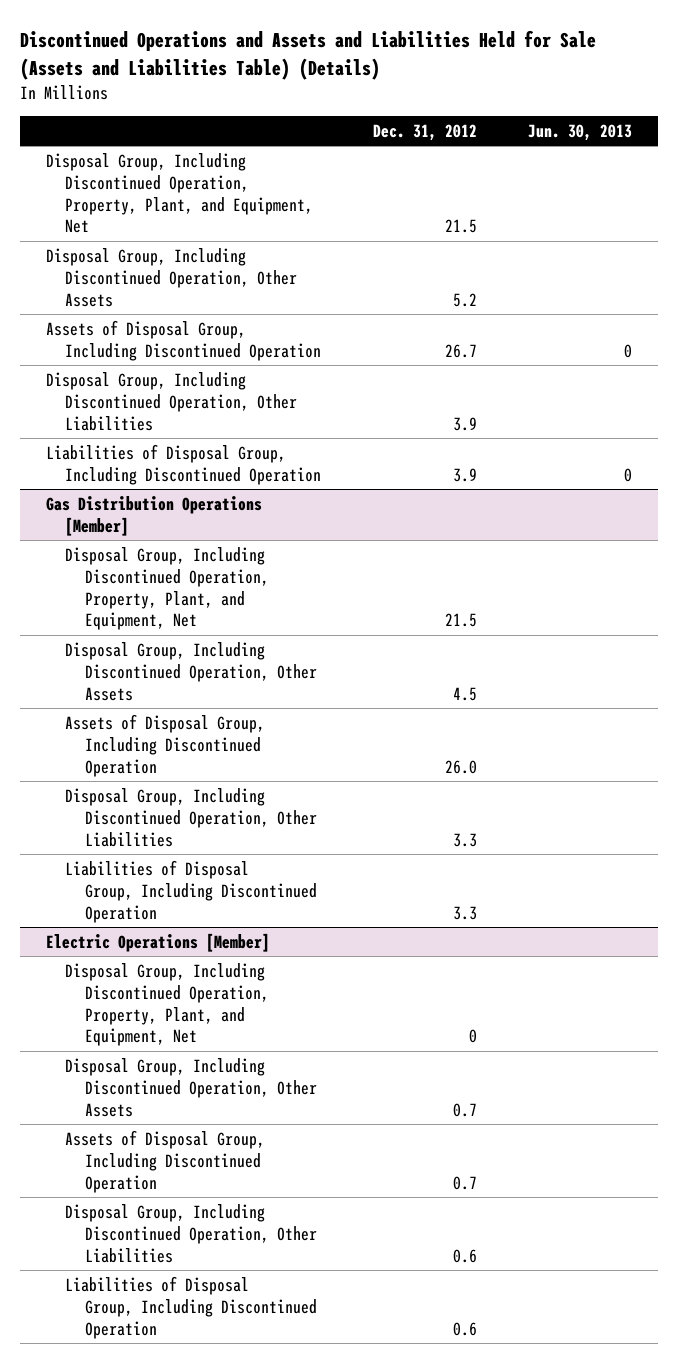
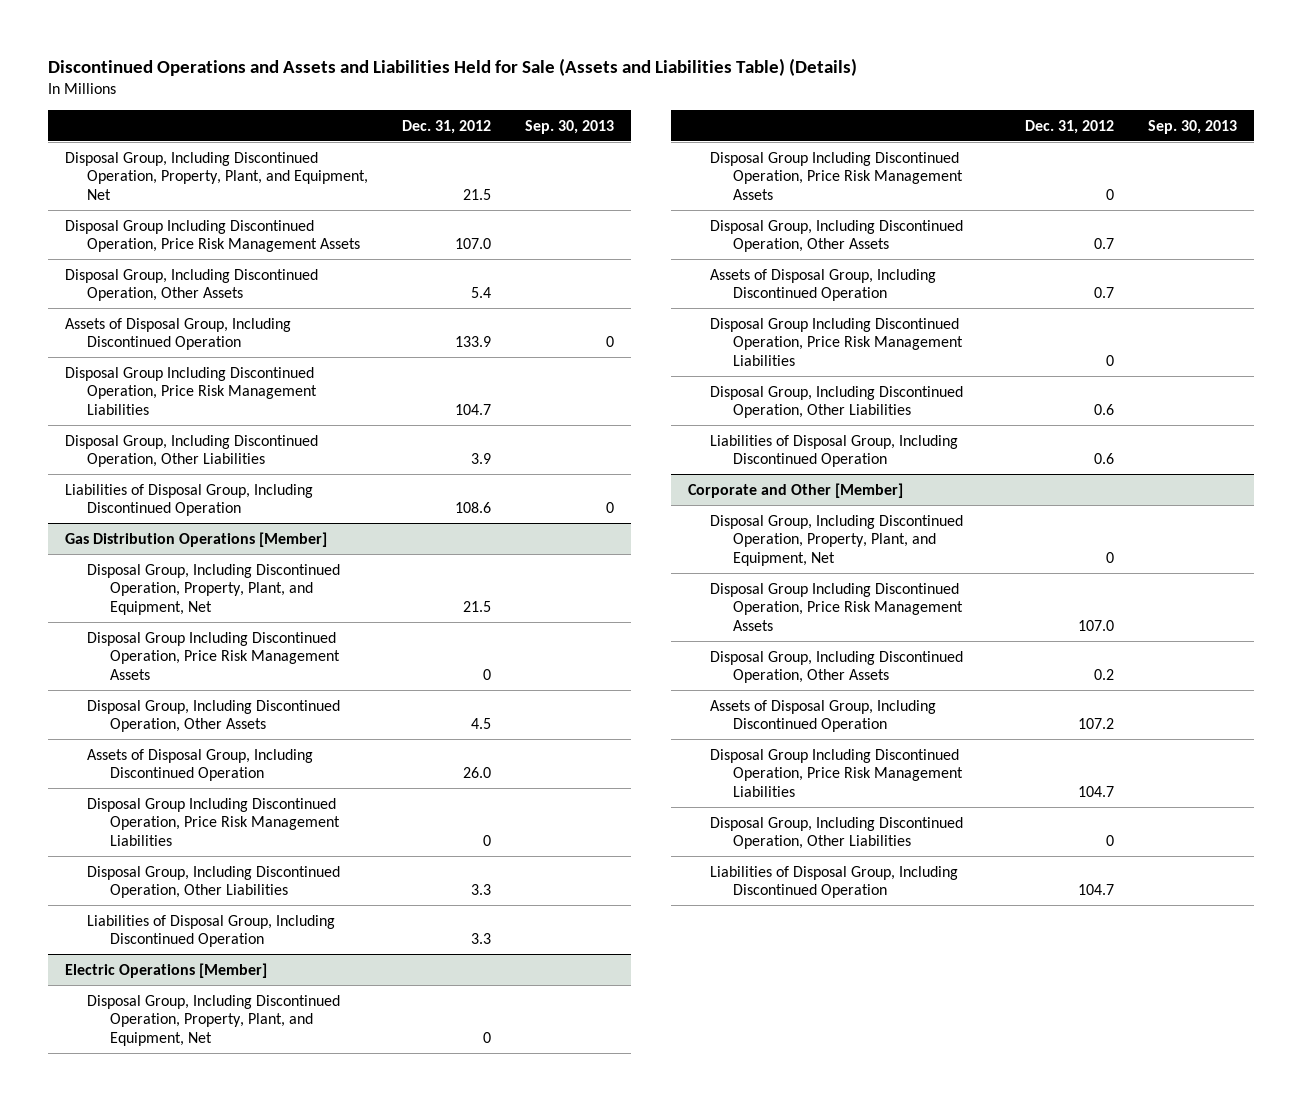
[528,123,633,141] Jun. 30, 2013 -> none
none -> [525,119,615,134] Sep. 30, 2013
none -> [64,219,361,253] Disposal Group Including Discontinued Operation, Price Risk Management Assets
[452,292,477,307] 5.2 -> [471,287,492,299] 5.4
[444,343,477,358] 26.7 -> [455,336,492,348] 133.9
none -> [64,366,318,415] Disposal Group Including Discontinued Operation, Price Risk Management Liabilities
[452,467,477,482] 3.9 -> [455,502,492,514] 108.6
none -> [87,631,340,680] Disposal Group Including Discontinued Operation, Price Risk Management Assets
none -> [87,797,340,846] Disposal Group Including Discontinued Operation, Price Risk Management Liabilities
none -> [710,151,963,200] Disposal Group Including Discontinued Operation, Price Risk Management Assets
none -> [710,317,963,366] Disposal Group Including Discontinued Operation, Price Risk Management Liabilities
none -> [687,482,903,498] Corporate and Other [Member]
none -> [710,514,964,566] Disposal Group, Including Discontinued Operation, Property, Plant, and Equipment, Net
none -> [710,582,963,631] Disposal Group Including Discontinued Operation, Price Risk Management Assets
none -> [710,650,964,684] Disposal Group, Including Discontinued Operation, Other Assets
none -> [710,699,937,733] Assets of Disposal Group, Including Discontinued Operation
none -> [710,748,963,797] Disposal Group Including Discontinued Operation, Price Risk Management Liabilities
none -> [710,816,964,850] Disposal Group, Including Discontinued Operation, Other Liabilities
none -> [710,865,959,899] Liabilities of Disposal Group, Including Discontinued Operation

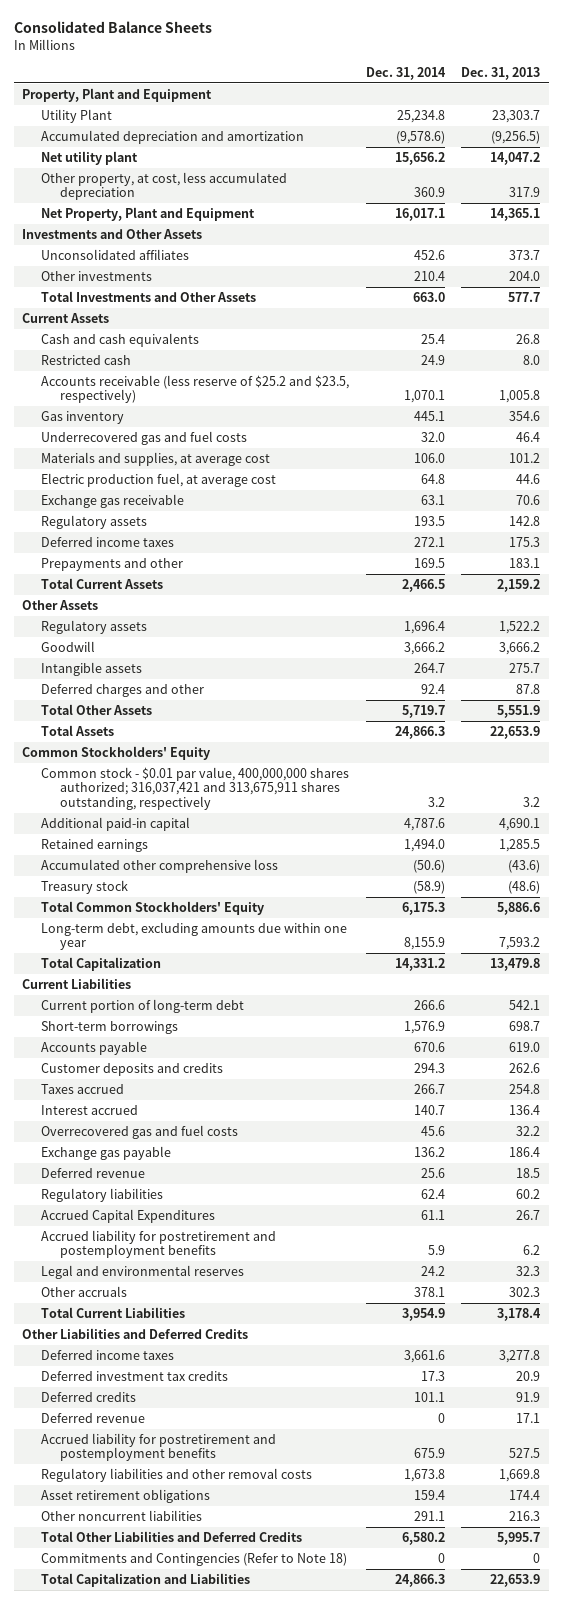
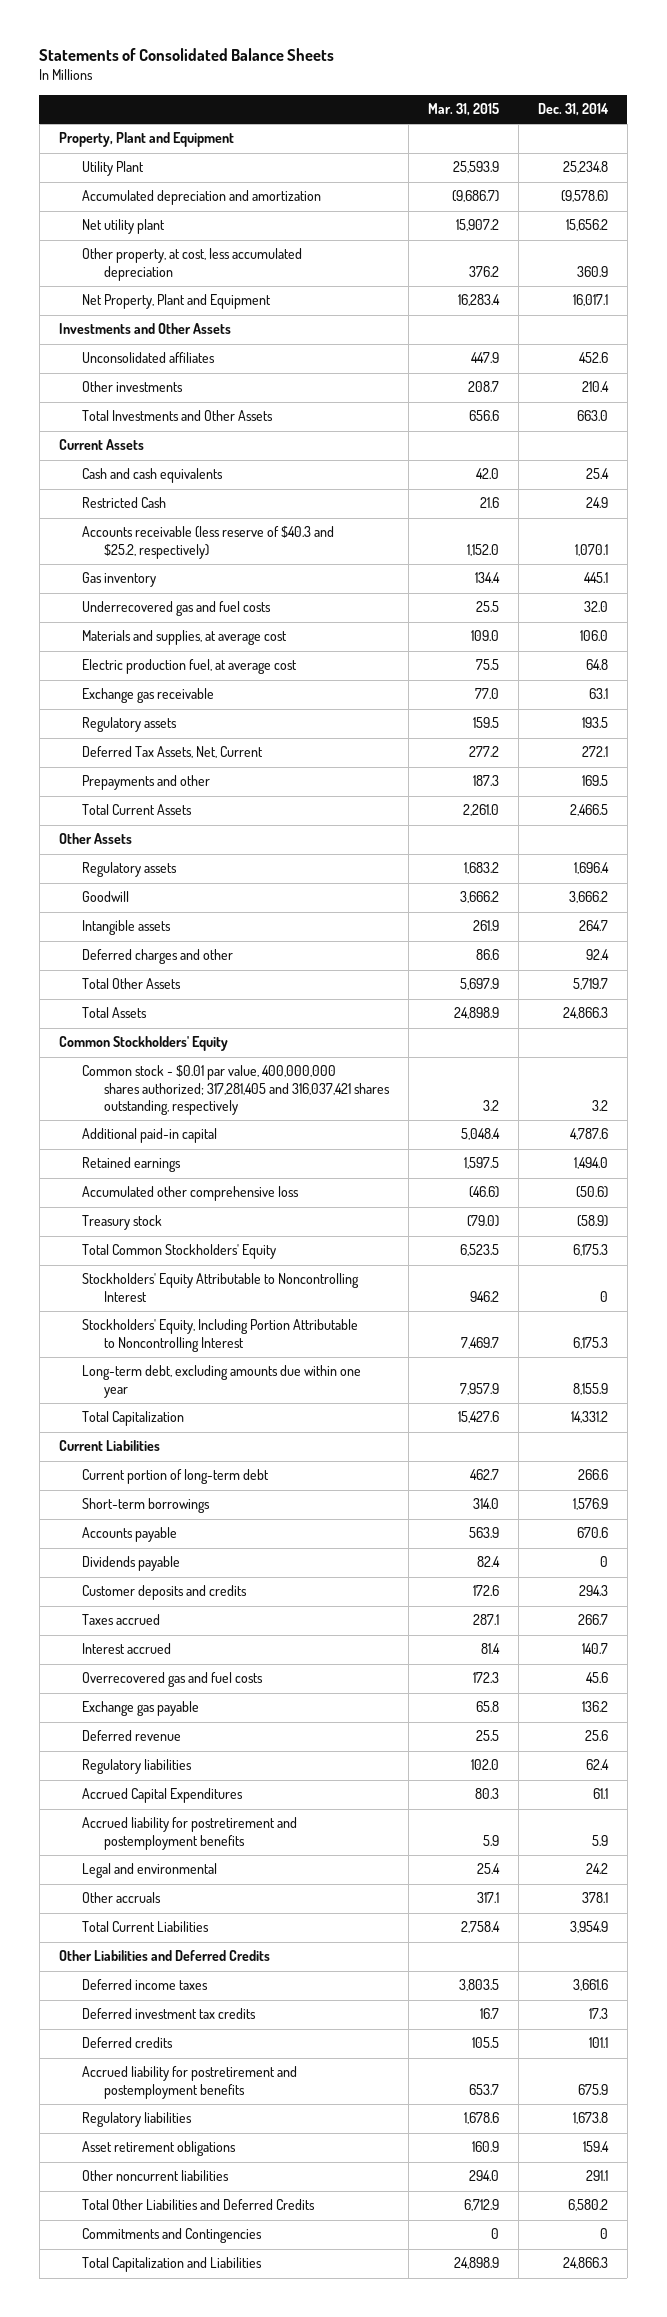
[13,20,212,33] Consolidated Balance Sheets -> [39,48,335,62] Statements of Consolidated Balance Sheets
[461,66,541,80] Dec. 31, 2013 -> none
none -> [428,103,500,117] Mar. 31, 2015
[40,354,131,365] Restricted cash -> [81,497,166,509] Restricted Cash
[40,374,349,404] Accounts receivable (less reserve of $25.2 and $23.5, respectively) -> [81,526,334,559] Accounts receivable (less reserve of $40.3 and $25.2, respectively)
[40,536,174,547] Deferred income taxes -> [81,746,263,759] Deferred Tax Assets, Net, Current
[40,766,349,810] Common stock - $0.01 par value, 400,000,000 shares authorized; 316,037,421 and 313,675,911 shares outstanding, respectively -> [81,1065,391,1116] Common stock - $0.01 par value, 400,000,000 shares authorized; 317,281,405 and 316,037,421 shares outstanding, respectively
none -> [81,1273,359,1302] Stockholders' Equity Attributable to Noncontrolling Interest
none -> [81,1319,358,1352] Stockholders' Equity, Including Portion Attributable to Noncontrolling Interest
none -> [81,1556,180,1572] Dividends payable
[40,1264,244,1279] Legal and environmental reserves -> [81,1863,217,1879] Legal and environmental
[40,1412,145,1423] Deferred revenue -> none
[40,1467,312,1482] Regulatory liabilities and other removal costs -> [81,2112,192,2128] Regulatory liabilities
[40,1552,347,1566] Commitments and Contingencies (Refer to Note 18) -> [81,2228,262,2244] Commitments and Contingencies

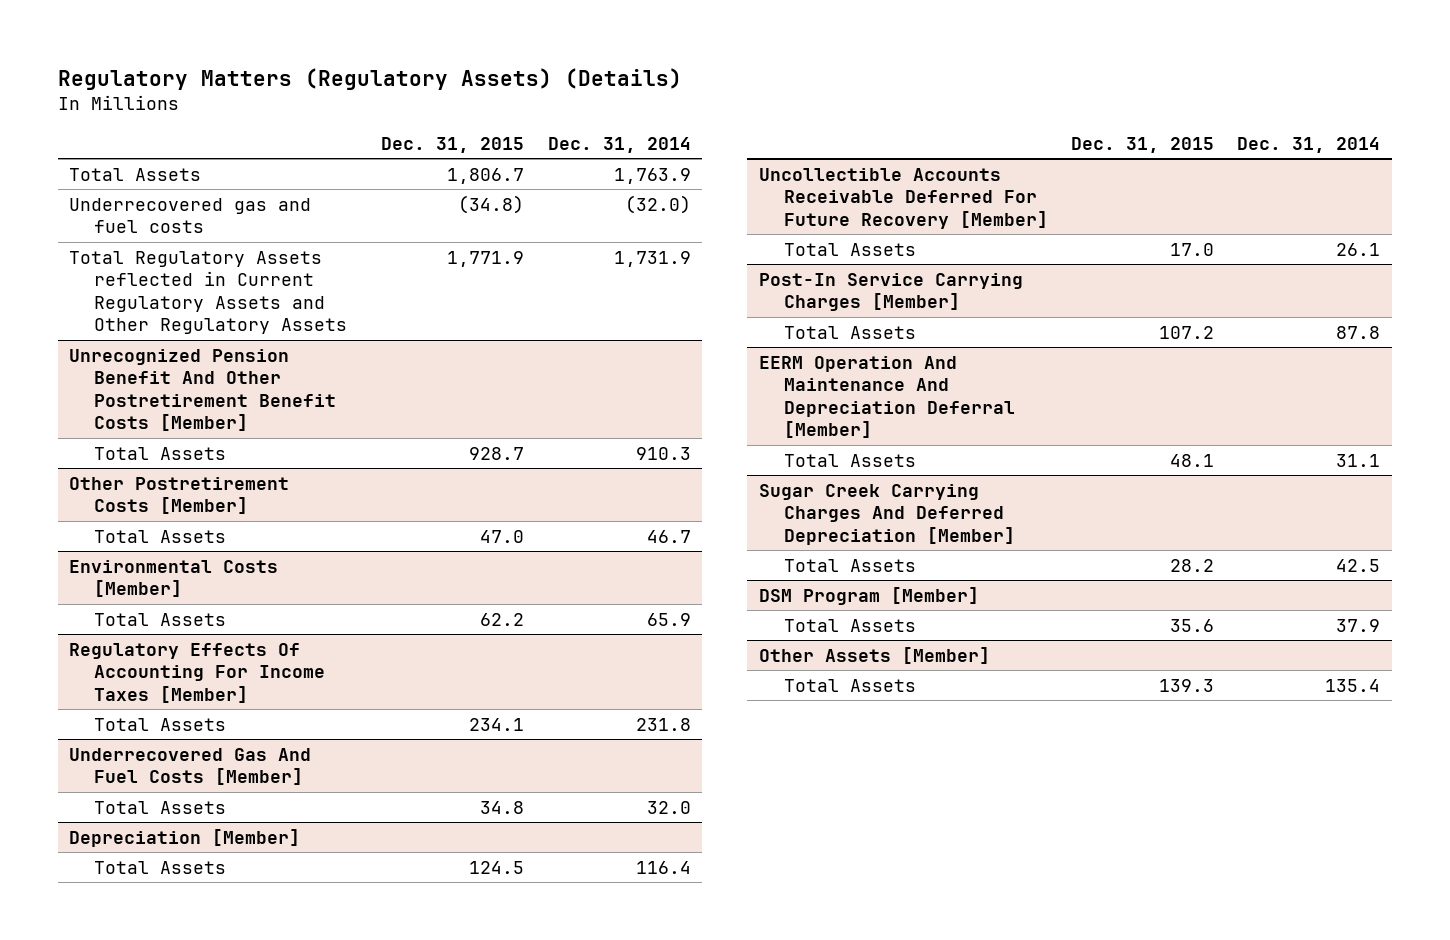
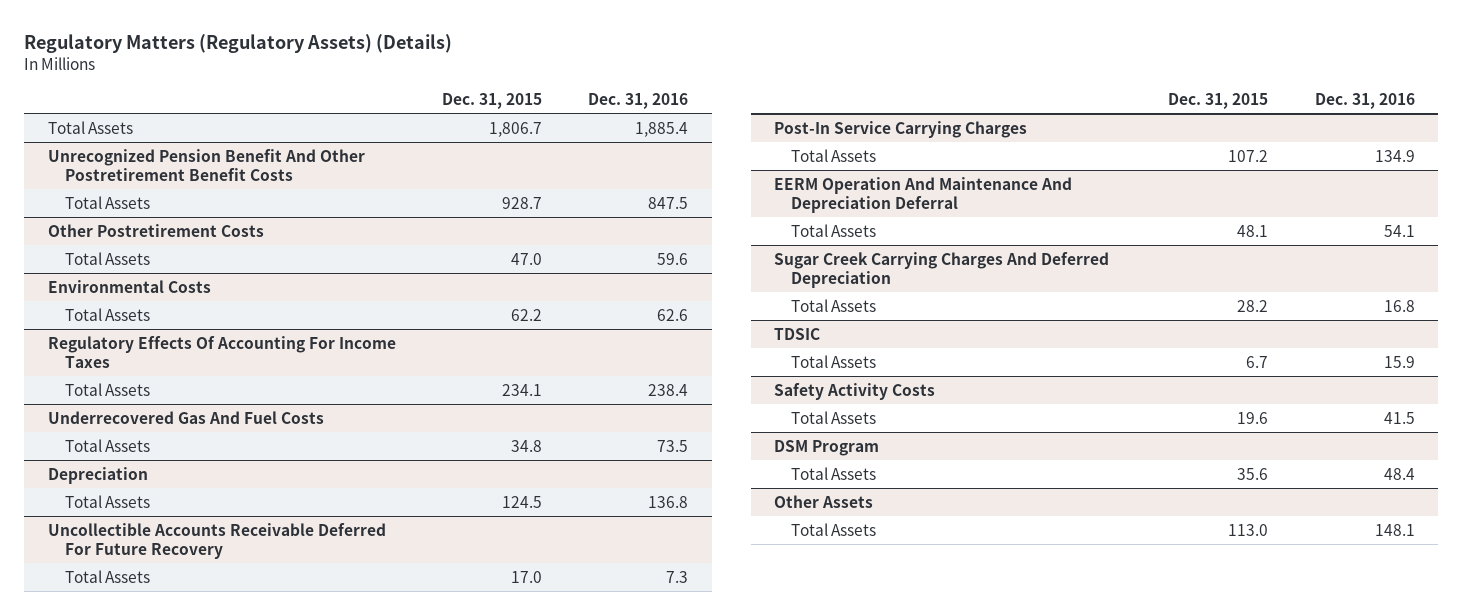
[547,136,691,153] Dec. 31, 2014 -> none
none -> [588,93,689,110] Dec. 31, 2016
[69,197,312,234] Underrecovered gas and fuel costs -> none
[69,250,348,335] Total Regulatory Assets reflected in Current Regulatory Assets and Other Regulatory Assets -> none
[69,348,337,432] Unrecognized Pension Benefit And Other Postretirement Benefit Costs [Member] -> [47,148,365,181] Unrecognized Pension Benefit And Other Postretirement Benefit Costs
[69,476,290,515] Other Postretirement Costs [Member] -> [47,223,264,237] Other Postretirement Costs
[69,559,279,598] Environmental Costs [Member] -> [47,279,211,293] Environmental Costs
[69,642,326,703] Regulatory Effects Of Accounting For Income Taxes [Member] -> [47,335,396,368] Regulatory Effects Of Accounting For Income Taxes
[69,747,312,786] Underrecovered Gas And Fuel Costs [Member] -> [47,410,324,424] Underrecovered Gas And Fuel Costs
[69,828,301,847] Depreciation [Member] -> [47,466,148,484] Depreciation
[758,167,1048,229] Uncollectible Accounts Receivable Deferred For Future Recovery [Member] -> [47,522,386,559] Uncollectible Accounts Receivable Deferred For Future Recovery
[758,272,1023,312] Post-In Service Carrying Charges [Member] -> [773,120,1027,138] Post-In Service Carrying Charges
[758,355,1015,439] EERM Operation And Maintenance And Depreciation Deferral [Member] -> [773,176,1072,213] EERM Operation And Maintenance And Depreciation Deferral
[758,483,1015,545] Sugar Creek Carrying Charges And Deferred Depreciation [Member] -> [773,251,1109,288] Sugar Creek Carrying Charges And Deferred Depreciation
none -> [773,327,820,340] TDSIC
none -> [791,354,877,368] Total Assets
none -> [773,382,935,400] Safety Activity Costs
none -> [791,410,877,424] Total Assets
[758,586,979,605] DSM Program [Member] -> [773,439,879,456] DSM Program
[758,646,990,664] Other Assets [Member] -> [773,494,873,508] Other Assets
[1158,678,1214,692] 139.3 -> [1228,523,1269,536] 113.0

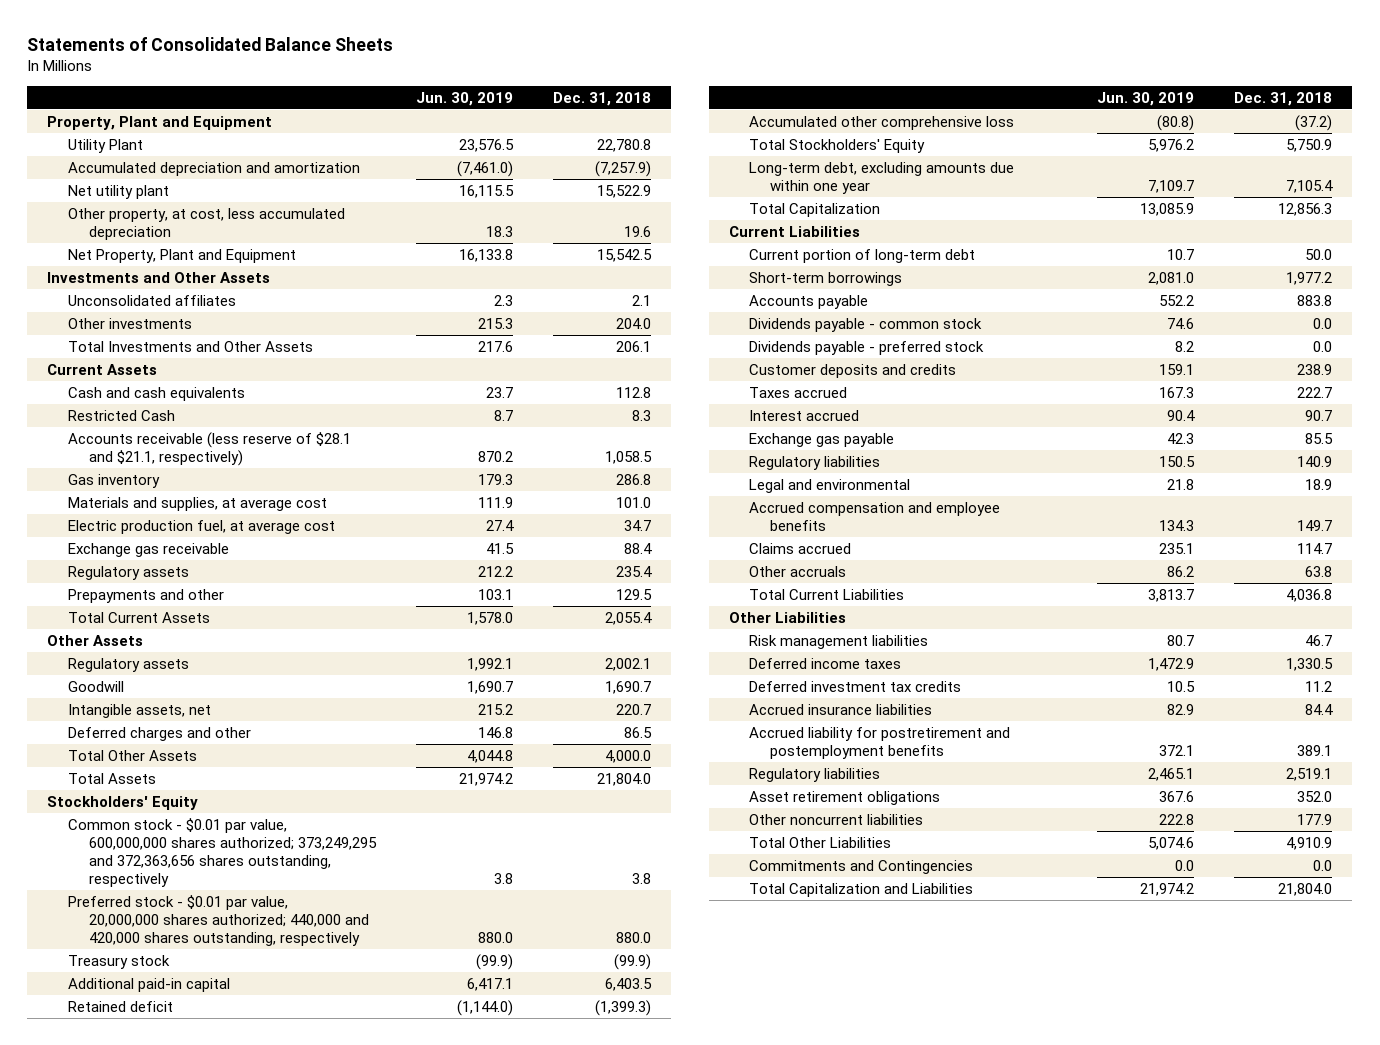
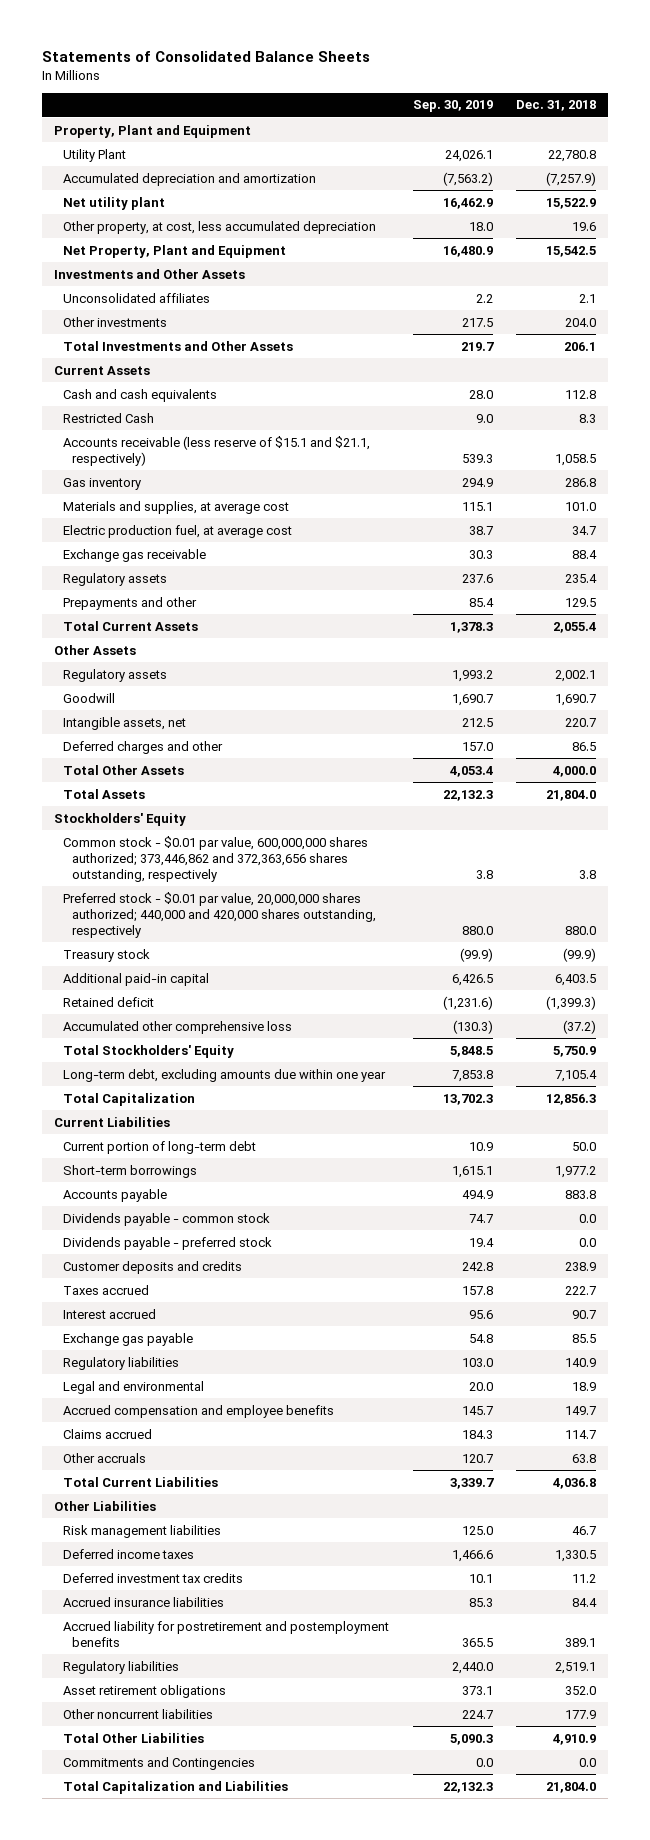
[416,91,514,106] Jun. 30, 2019 -> none
none -> [412,100,493,113] Sep. 30, 2019
[68,431,352,466] Accounts receivable (less reserve of $28.1 and $21.1, respectively) -> [63,435,371,466] Accounts receivable (less reserve of $15.1 and $21.1, respectively)
[68,817,377,888] Common stock - $0.01 par value, 600,000,000 shares authorized; 373,249,295 and 372,363,656 shares outstanding, respectively -> [63,835,369,882] Common stock - $0.01 par value, 600,000,000 shares authorized; 373,446,862 and 372,363,656 shares outstanding, respectively

